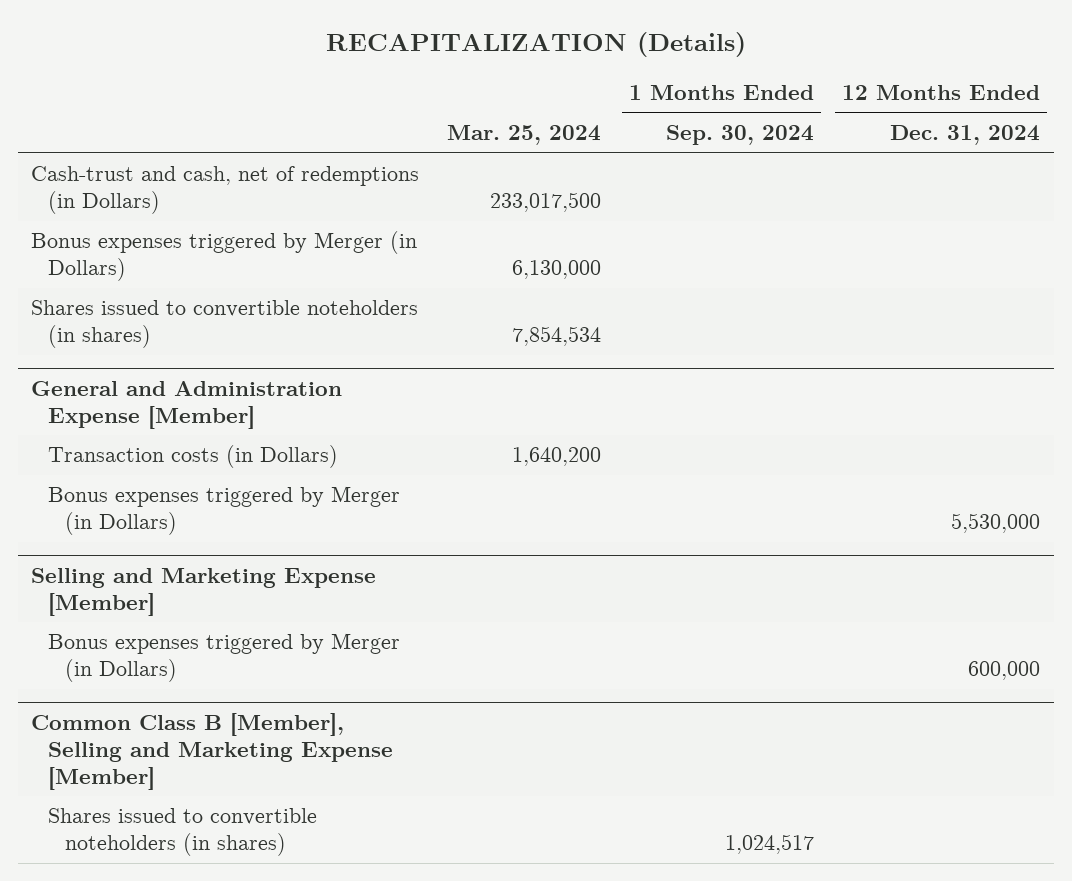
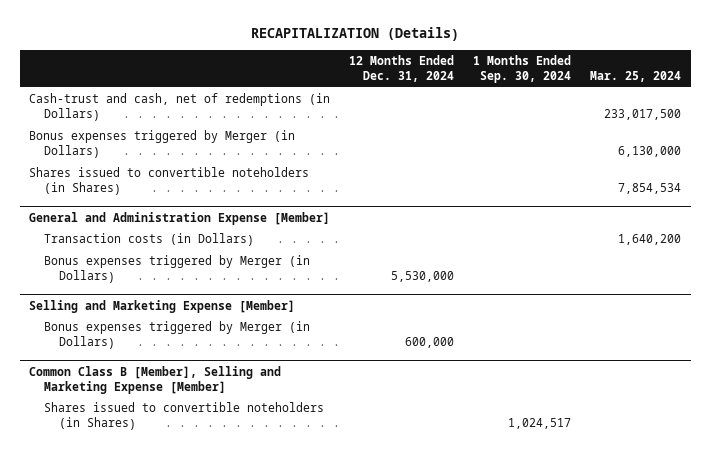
[31,300,419,349] Shares issued to convertible noteholders (in shares) -> [29,167,310,196] Shares issued to convertible noteholders (in Shares)
[48,808,318,857] Shares issued to convertible noteholders (in shares) -> [44,402,325,431] Shares issued to convertible noteholders (in Shares)

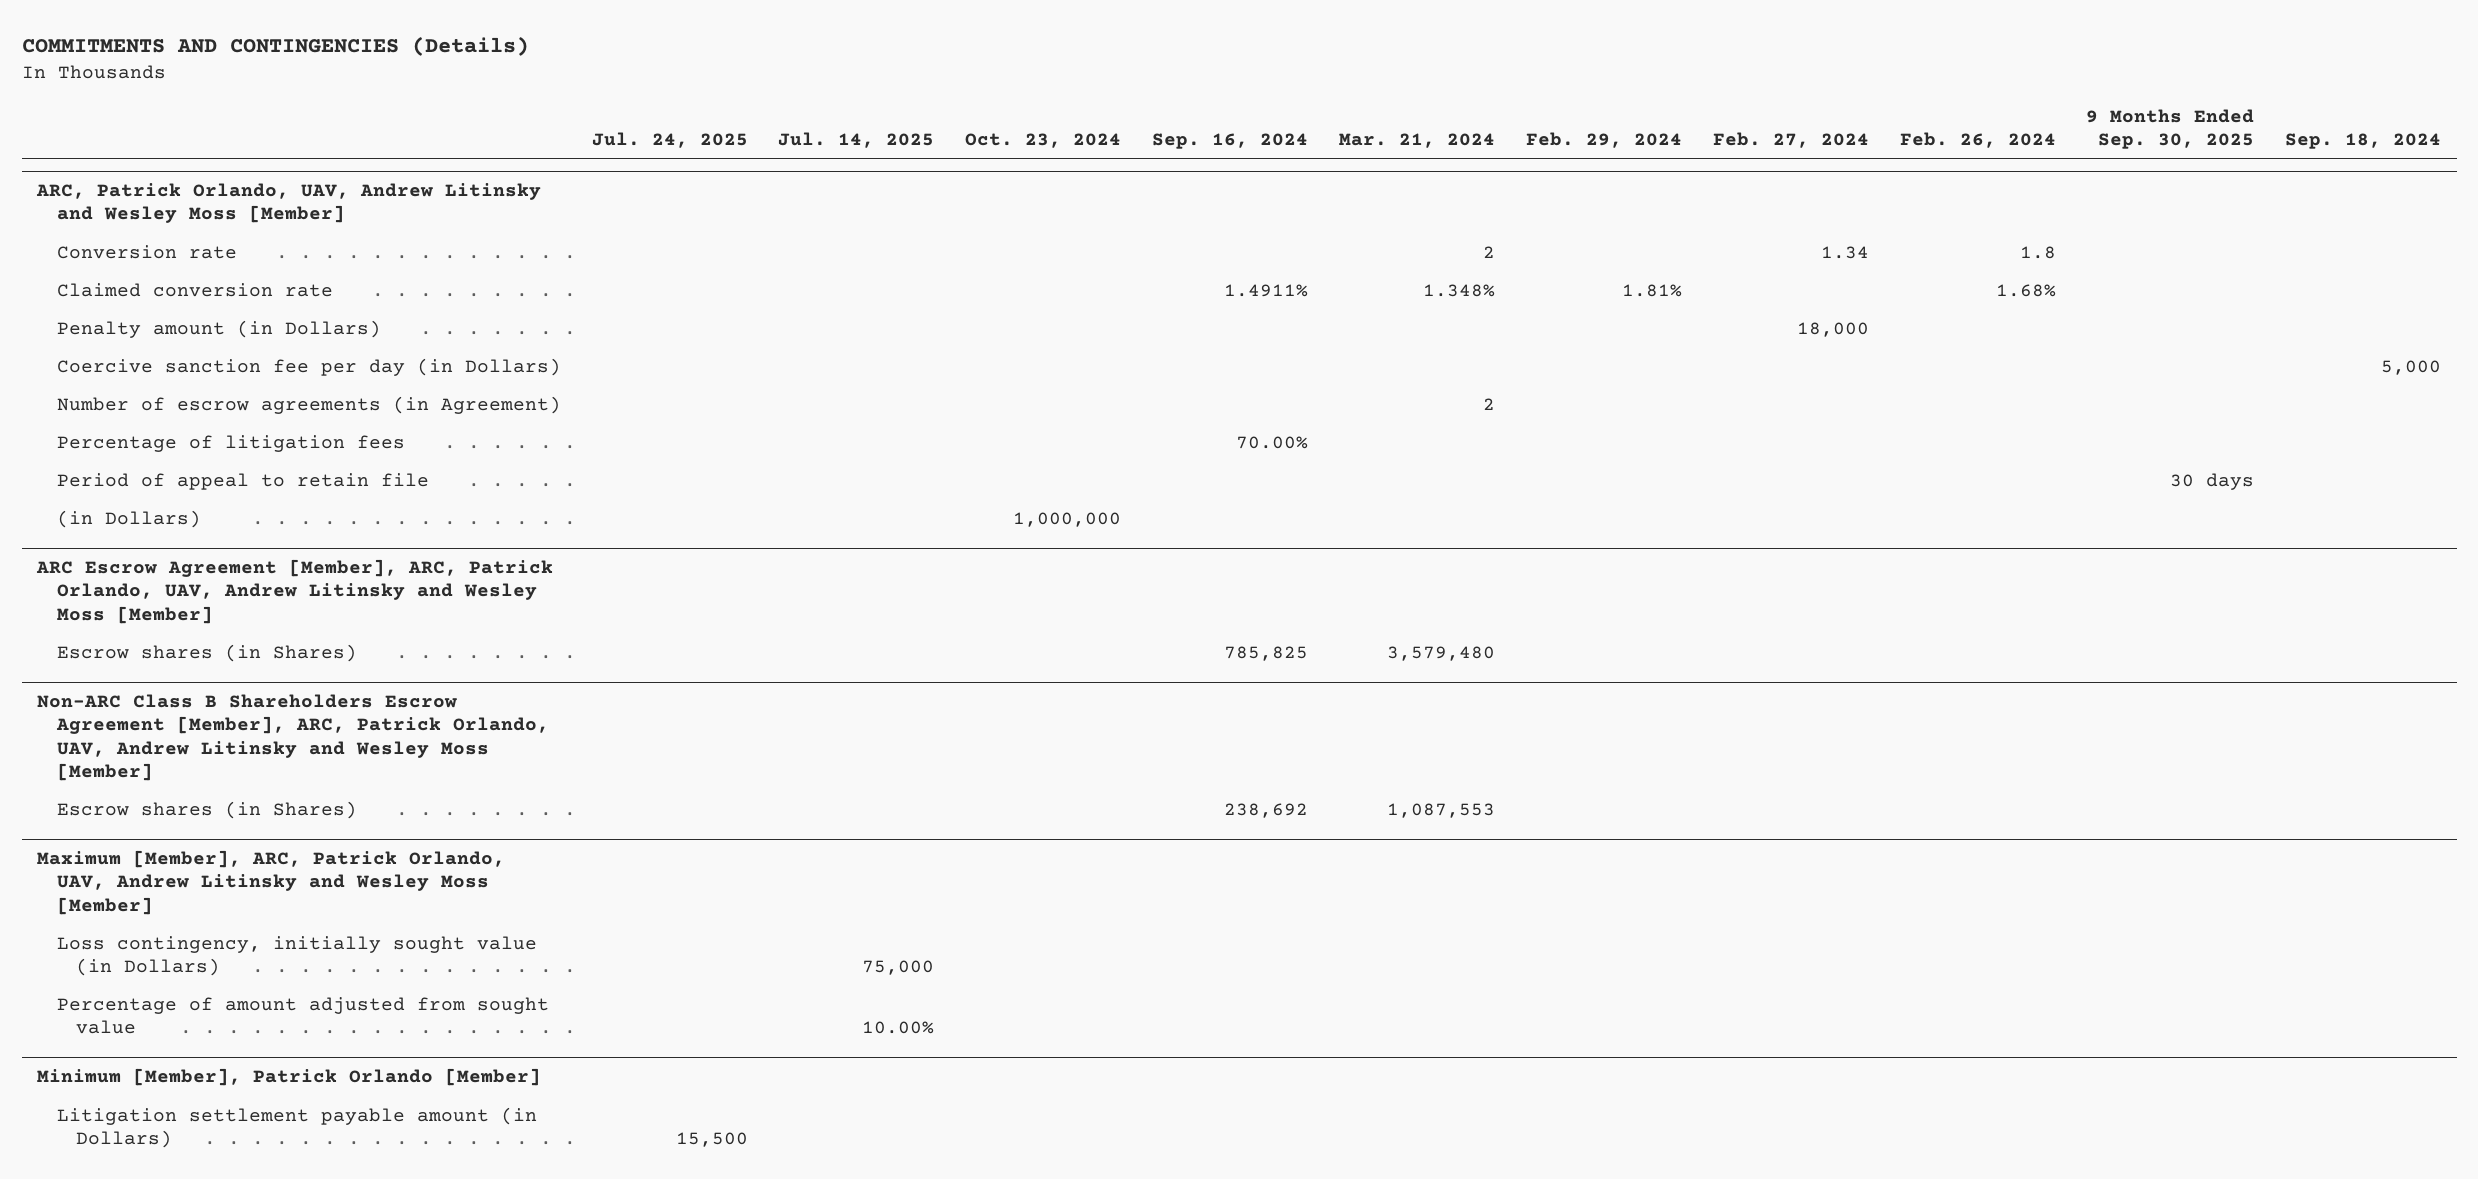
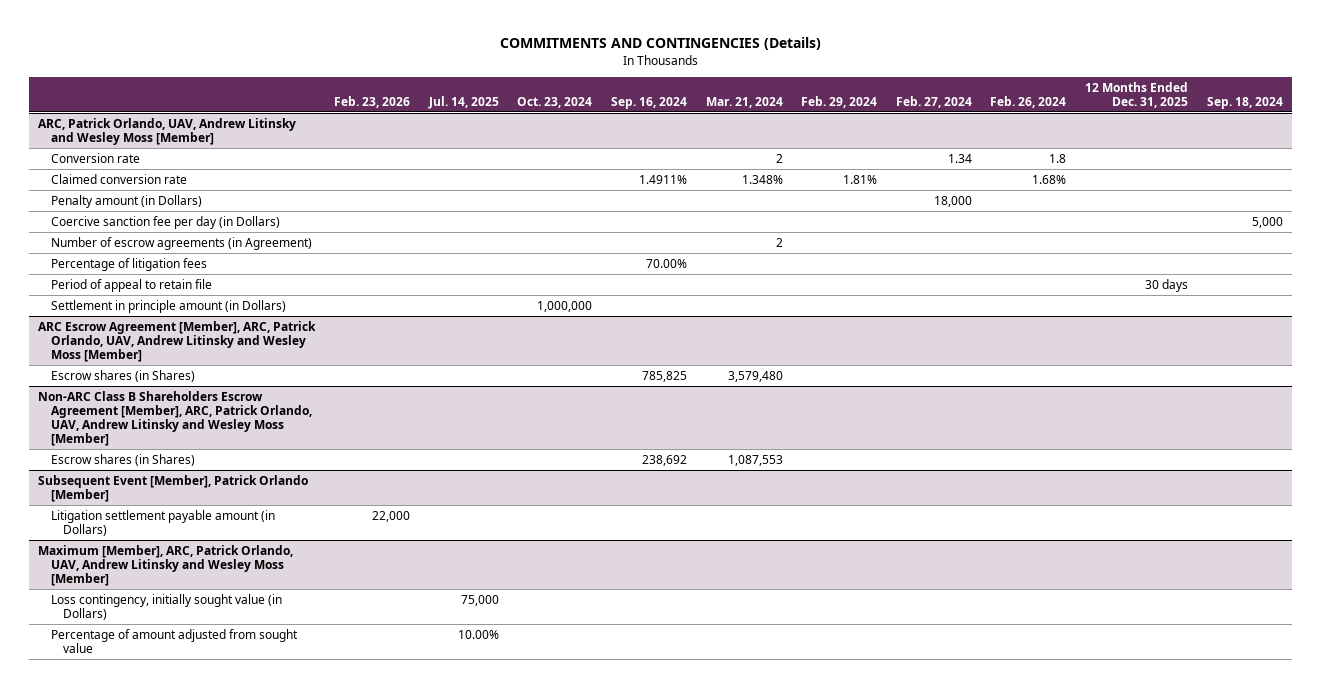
[591,131,748,148] Jul. 24, 2025 -> none
[2086,108,2255,149] 9 Months Ended Sep. 30, 2025 -> none
none -> [334,95,411,108] Feb. 23, 2026
none -> [1085,81,1189,108] 12 Months Ended Dec. 31, 2025
[56,509,201,528] (in Dollars) -> [50,299,286,313] Settlement in principle amount (in Dollars)
none -> [38,474,309,502] Subsequent Event [Member], Patrick Orlando [Member]
none -> [50,509,275,536] Litigation settlement payable amount (in Dollars)
[37,1068,542,1087] Minimum [Member], Patrick Orlando [Member] -> none
[56,1106,537,1148] Litigation settlement payable amount (in Dollars) -> none

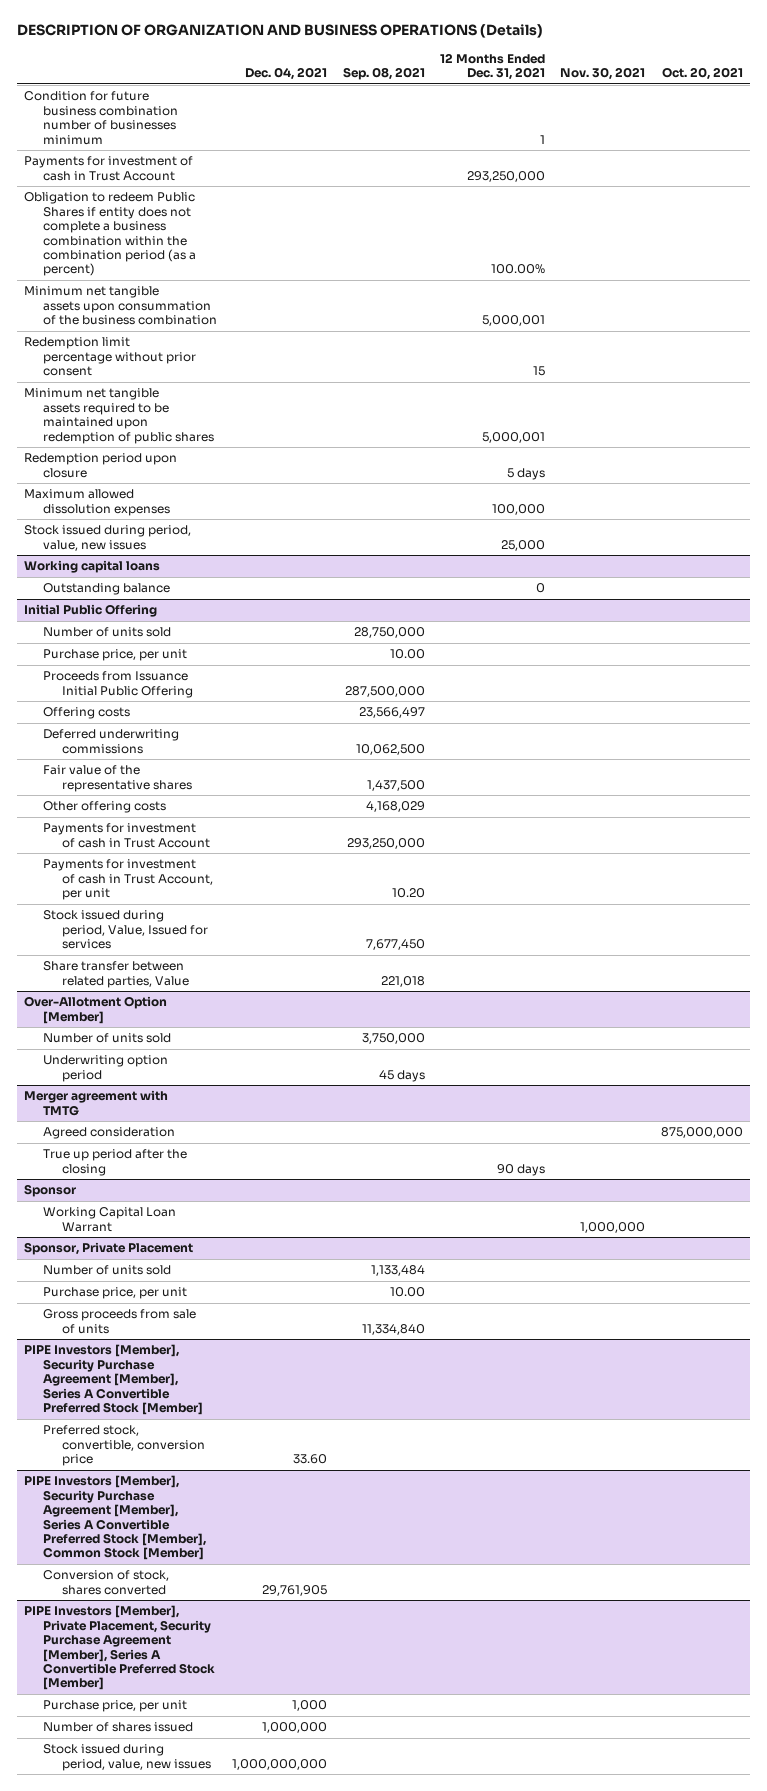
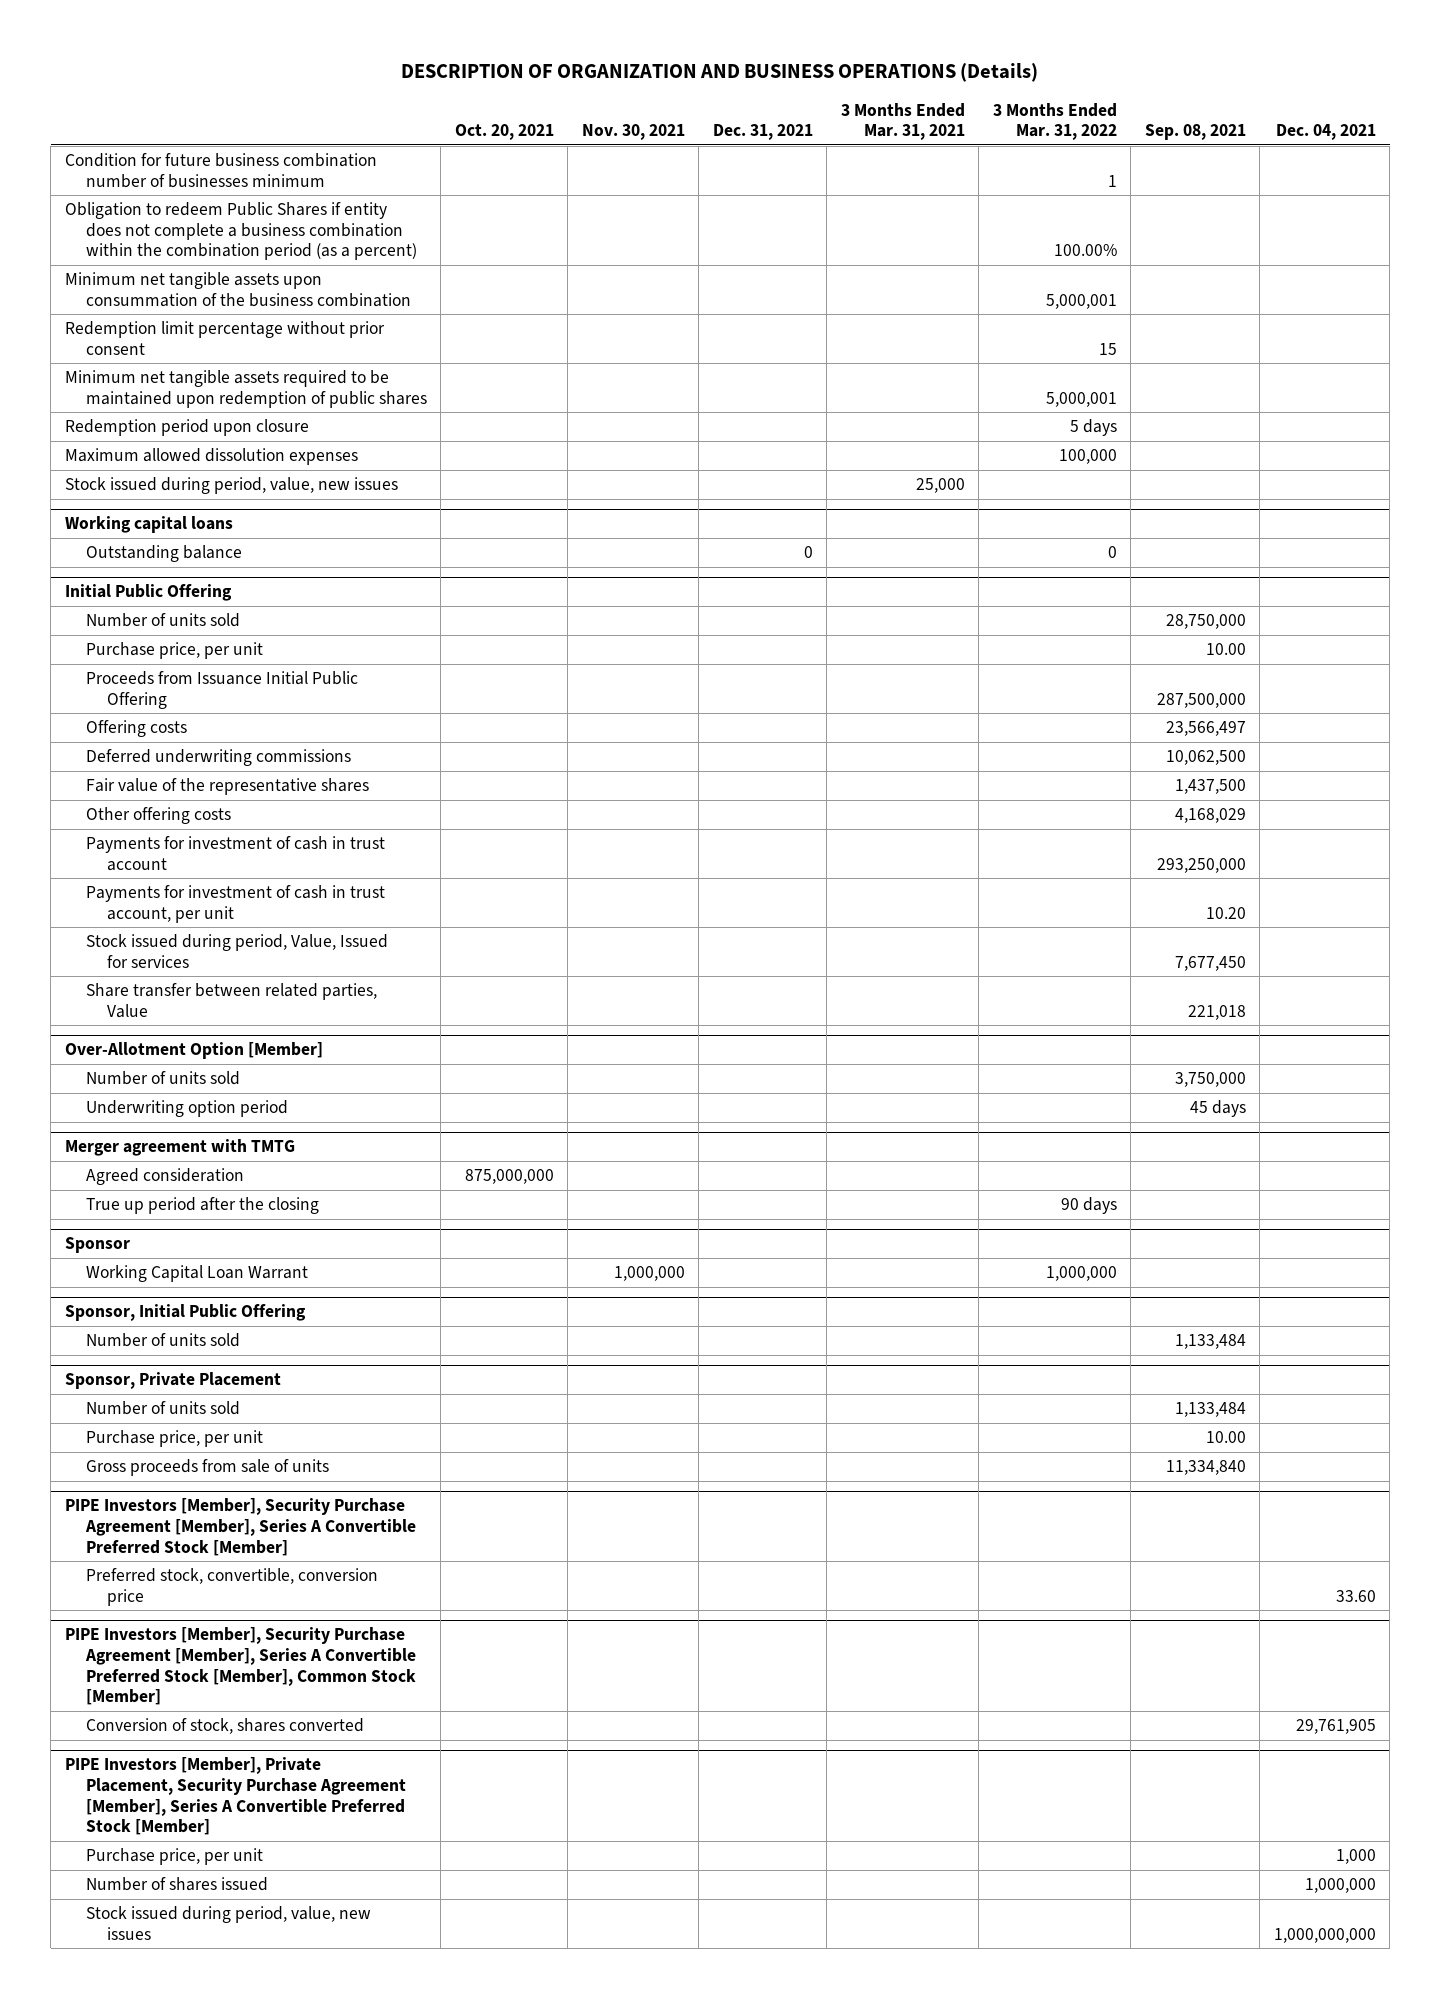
[439,52,545,81] 12 Months Ended Dec. 31, 2021 -> none
none -> [712,124,813,141] Dec. 31, 2021
none -> [840,102,965,141] 3 Months Ended Mar. 31, 2021
none -> [992,102,1117,141] 3 Months Ended Mar. 31, 2022
[24,156,194,181] Payments for investment of cash in Trust Account -> none
[42,823,210,848] Payments for investment of cash in Trust Account -> [85,836,385,871] Payments for investment of cash in trust account
[42,859,213,901] Payments for investment of cash in Trust Account, per unit -> [85,885,385,923] Payments for investment of cash in trust account, per unit
none -> [64,1304,306,1322] Sponsor, Initial Public Offering
none -> [85,1333,240,1348] Number of units sold

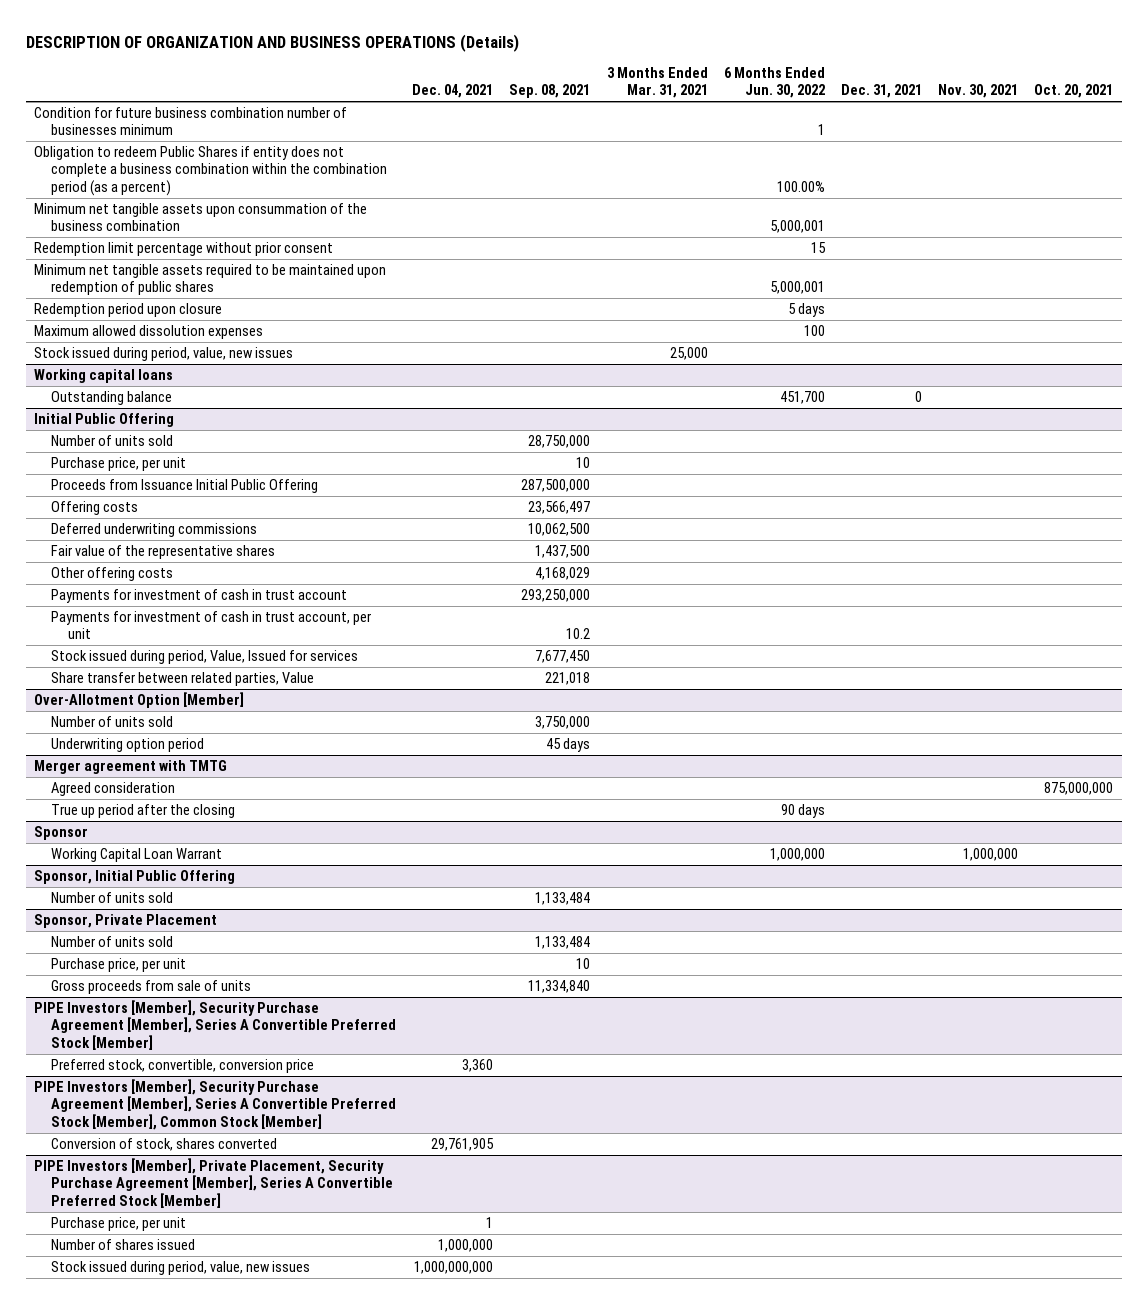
[992,102,1117,141] 3 Months Ended Mar. 31, 2022 -> none
none -> [723,67,825,99] 6 Months Ended Jun. 30, 2022
[1205,643,1246,656] 10.00 -> [576,457,591,469] 10
[1205,906,1246,919] 10.20 -> [566,628,591,640] 10.2
[1205,1431,1246,1444] 10.00 -> [576,958,591,970] 10
[1335,1589,1376,1602] 33.60 -> [462,1059,494,1073] 3,360
[1335,1849,1376,1865] 1,000 -> [486,1217,494,1229] 1

